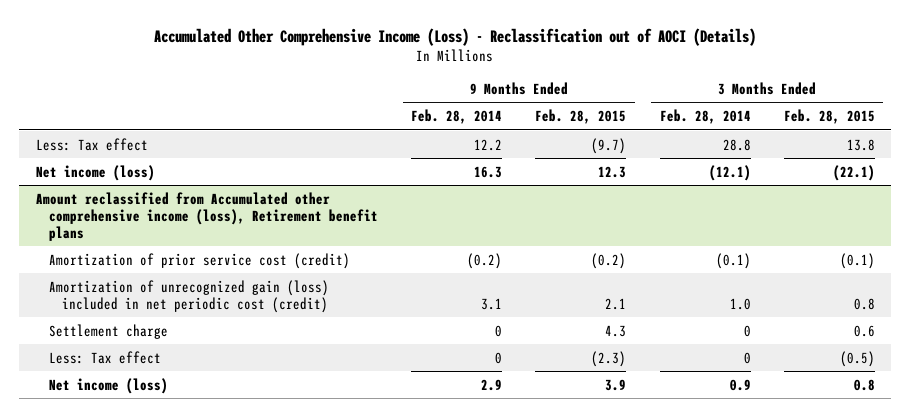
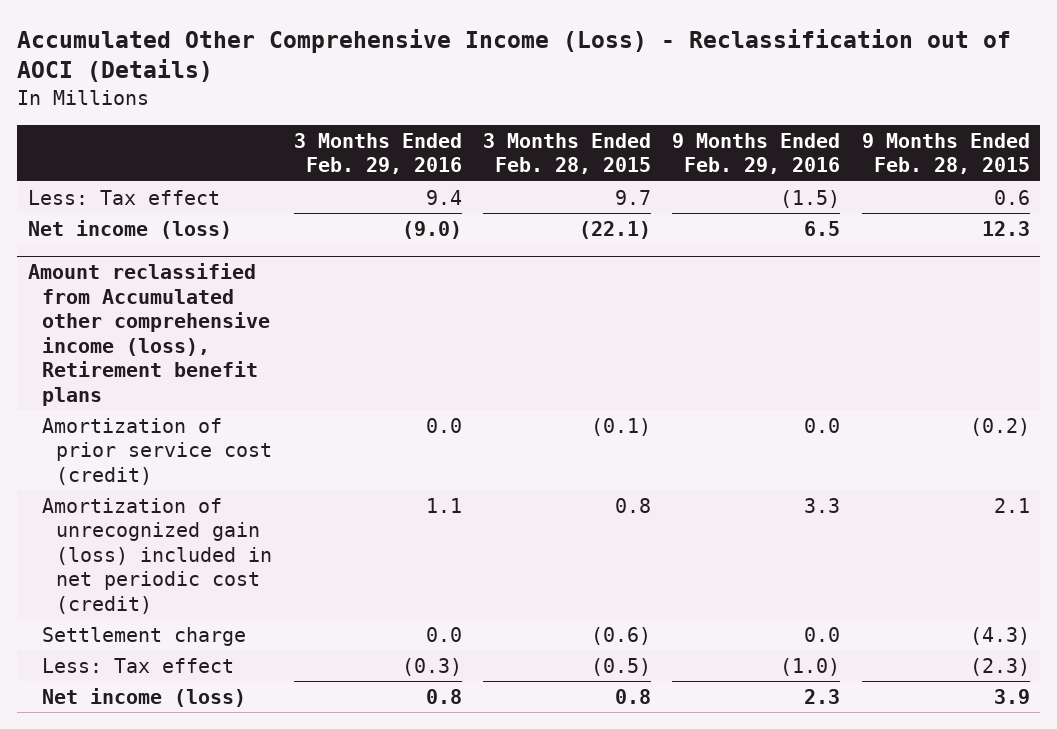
[411,109,503,125] Feb. 28, 2014 -> none
[659,109,751,125] Feb. 28, 2014 -> none
none -> [293,132,462,175] 3 Months Ended Feb. 29, 2016
none -> [672,132,841,175] 9 Months Ended Feb. 29, 2016
[591,137,627,154] (9.7) -> [993,189,1030,205] 0.6
[846,138,875,151] 13.8 -> [615,189,652,205] 9.7
[605,324,627,337] 4.3 -> [969,626,1030,645] (4.3)
[853,324,875,337] 0.6 -> [591,626,652,645] (0.6)

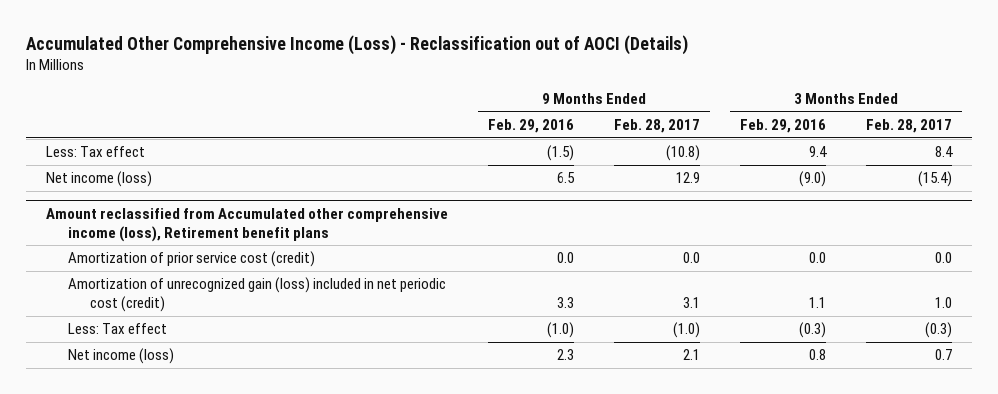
[483,132,652,175] 3 Months Ended Feb. 28, 2015 -> none
[861,132,1030,175] 9 Months Ended Feb. 28, 2015 -> none
none -> [614,118,701,133] Feb. 28, 2017
none -> [865,118,952,133] Feb. 28, 2017
[42,626,247,646] Settlement charge -> none

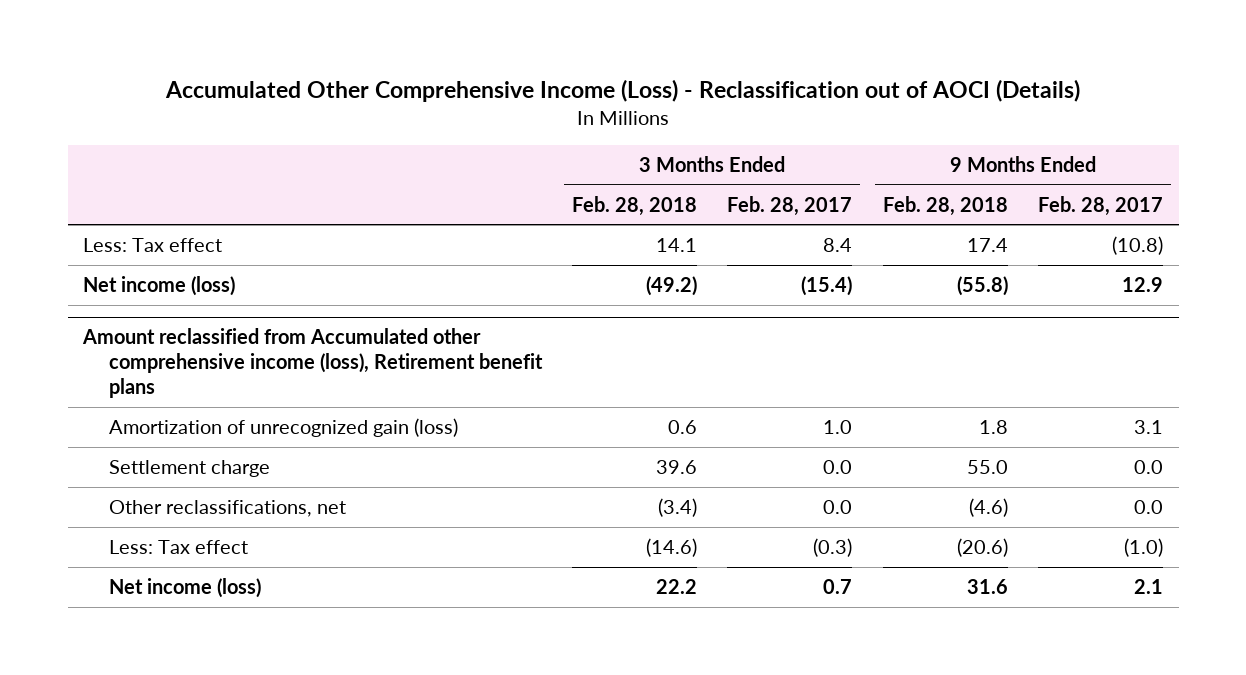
[488,118,575,133] Feb. 29, 2016 -> none
[739,118,826,133] Feb. 29, 2016 -> none
none -> [571,195,697,216] Feb. 28, 2018
none -> [882,195,1008,216] Feb. 28, 2018
[68,251,316,268] Amortization of prior service cost (credit) -> none
[68,277,447,313] Amortization of unrecognized gain (loss) included in net periodic cost (credit) -> [108,418,458,438] Amortization of unrecognized gain (loss)
none -> [108,460,270,478] Settlement charge
none -> [108,500,346,518] Other reclassifications, net

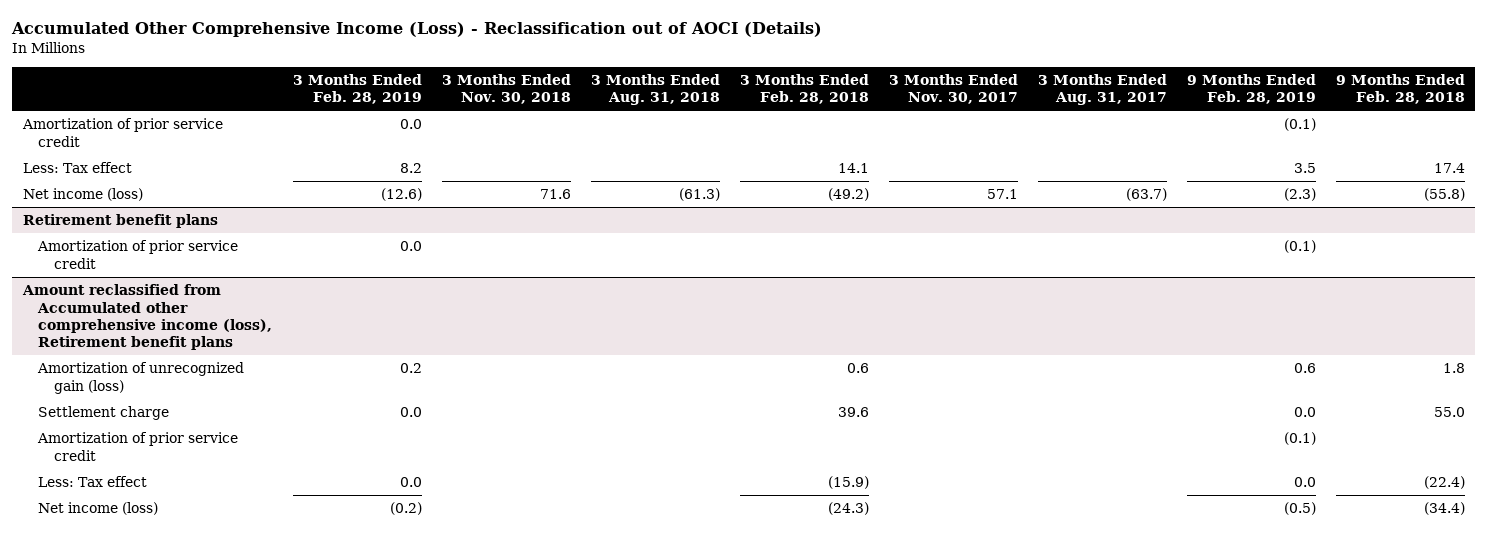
[727,195,853,216] Feb. 28, 2017 -> none
[1038,195,1164,216] Feb. 28, 2017 -> none
none -> [292,73,422,105] 3 Months Ended Feb. 28, 2019
none -> [441,73,571,105] 3 Months Ended Nov. 30, 2018
none -> [590,73,720,106] 3 Months Ended Aug. 31, 2018
none -> [889,73,1019,105] 3 Months Ended Nov. 30, 2017
none -> [1038,73,1168,106] 3 Months Ended Aug. 31, 2017
none -> [1187,73,1317,105] 9 Months Ended Feb. 28, 2019
none -> [21,118,223,147] Amortization of prior service credit
none -> [22,214,218,229] Retirement benefit plans
none -> [37,240,239,269] Amortization of prior service credit
[108,500,346,518] Other reclassifications, net -> none
none -> [37,432,239,461] Amortization of prior service credit
[645,538,697,558] (14.6) -> [827,476,869,490] (15.9)
[956,538,1008,558] (20.6) -> [1424,476,1466,490] (22.4)
[655,579,697,595] 22.2 -> [827,502,869,516] (24.3)
[966,579,1008,595] 31.6 -> [1424,502,1466,516] (34.4)

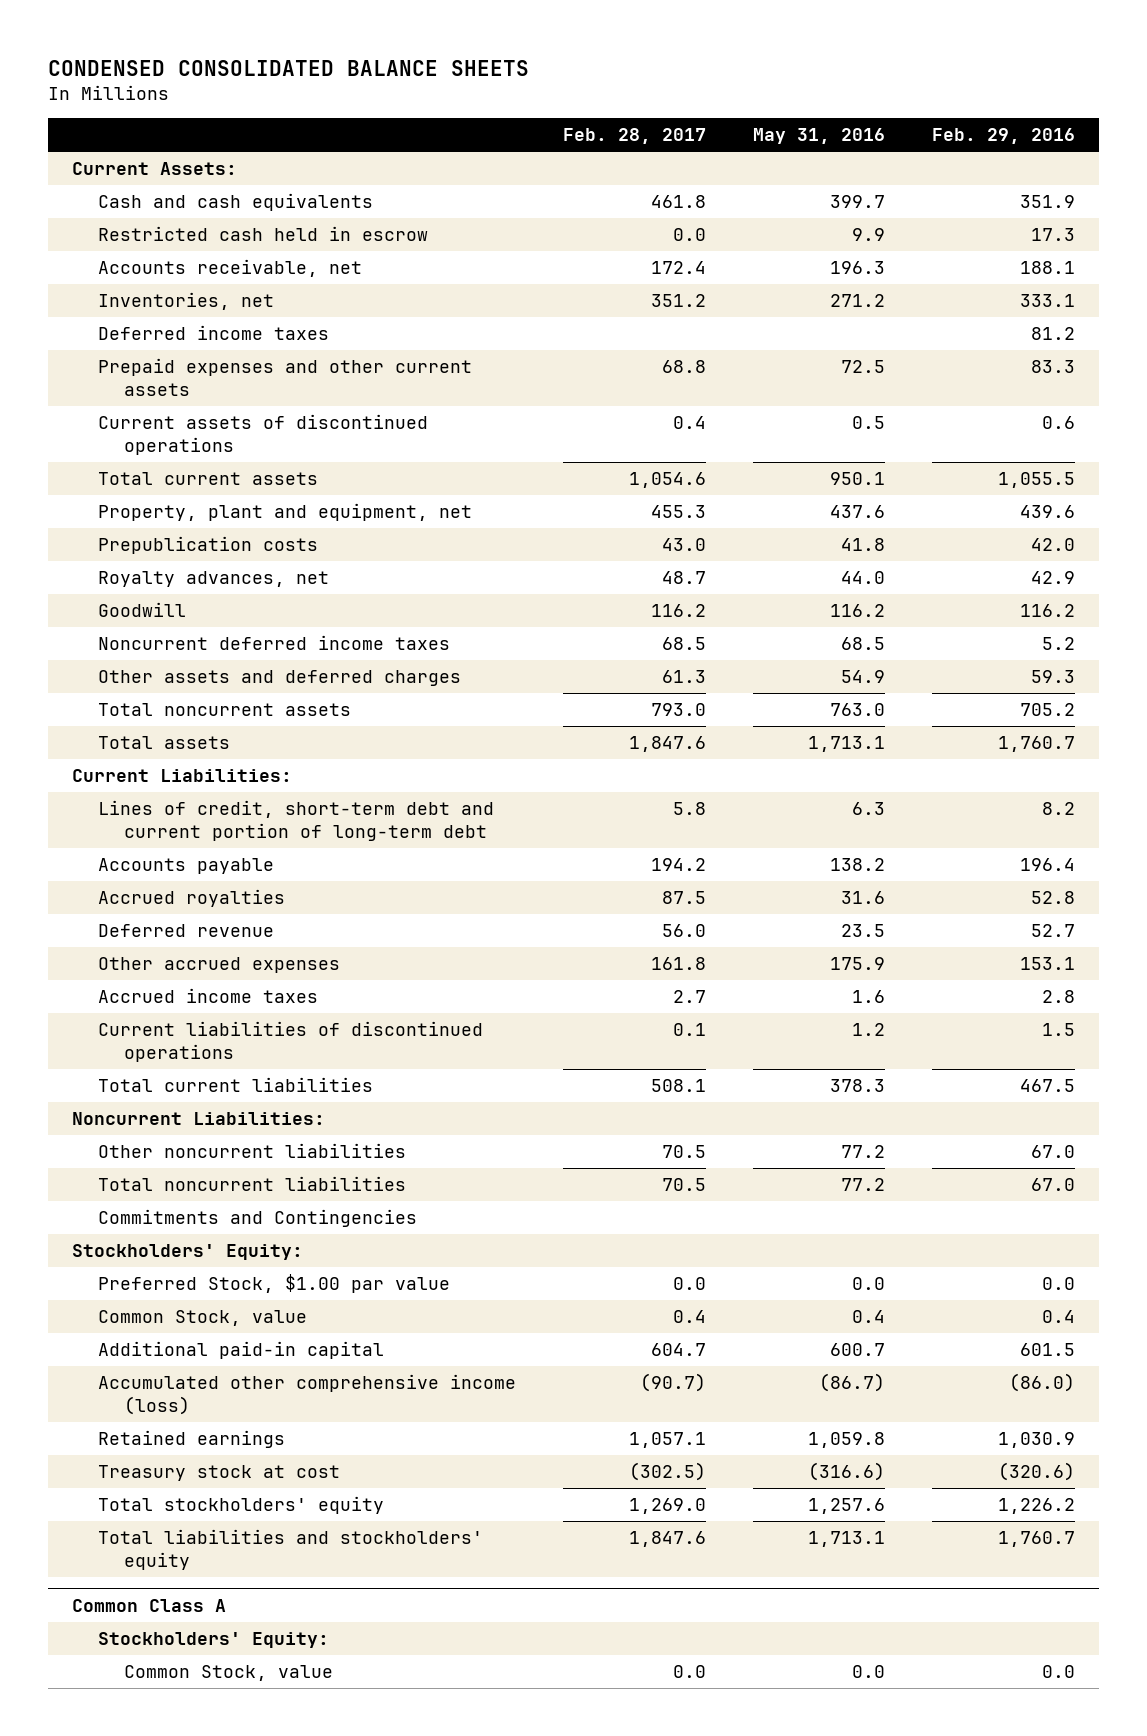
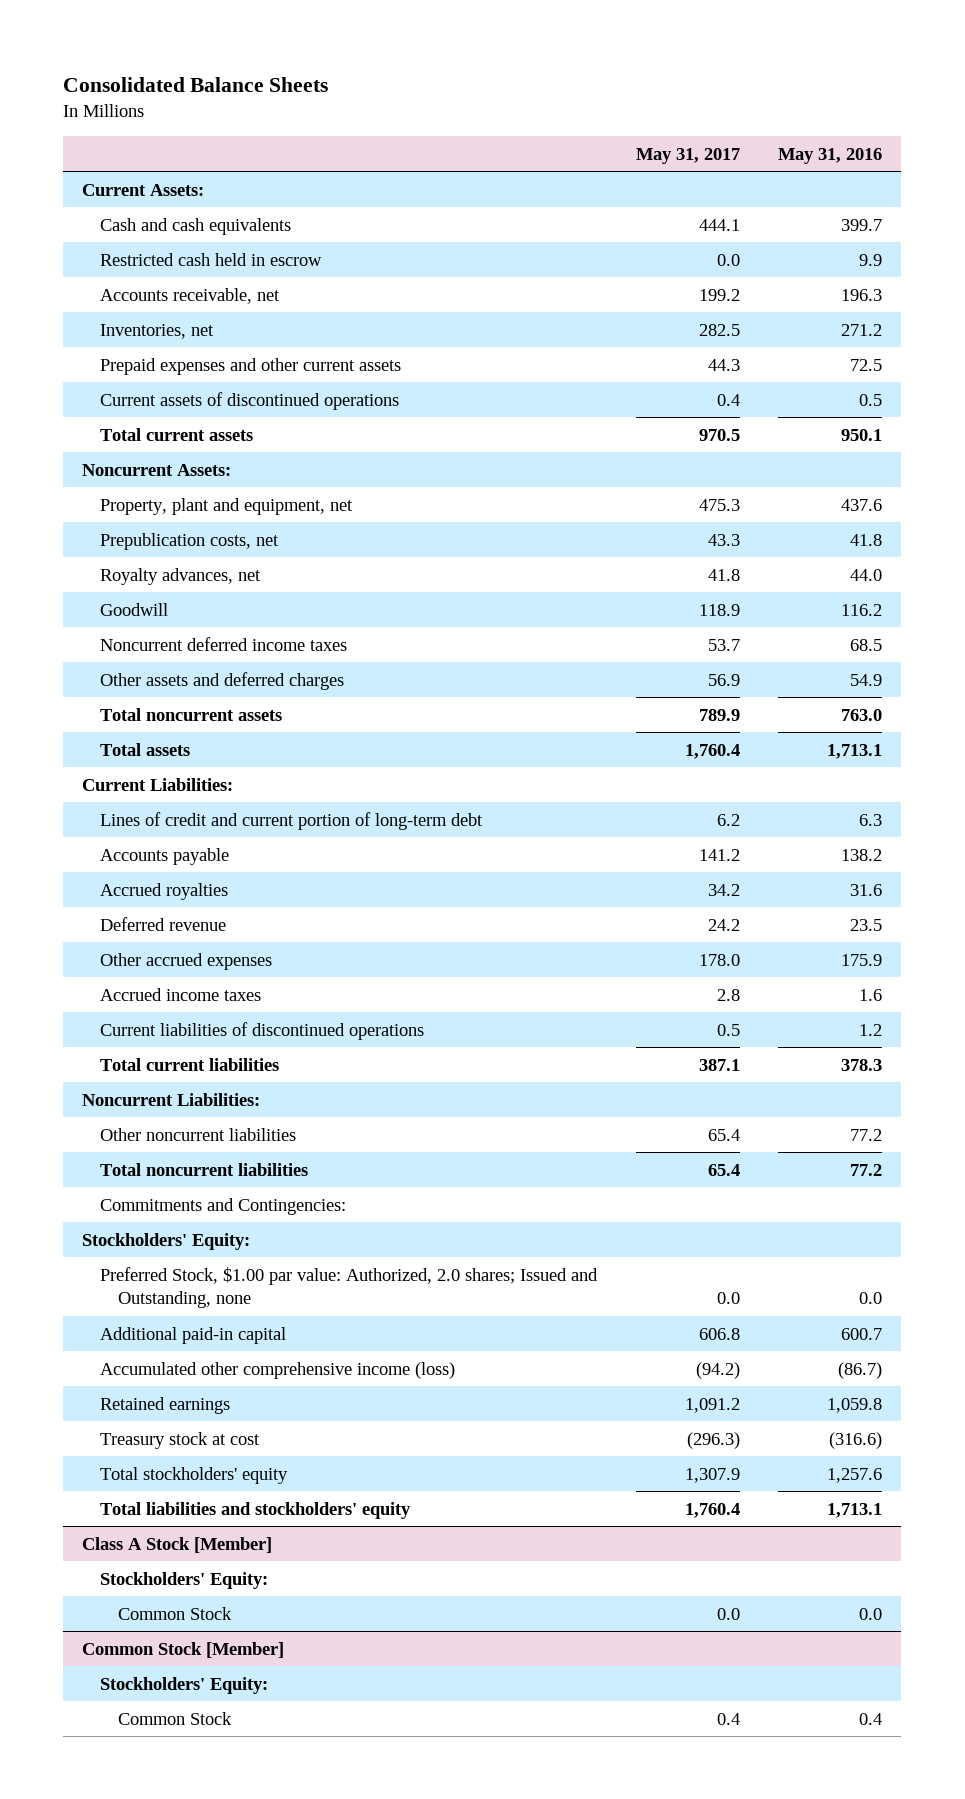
[48,59,530,76] CONDENSED CONSOLIDATED BALANCE SHEETS -> [63,77,329,93] Consolidated Balance Sheets
[562,127,706,144] Feb. 28, 2017 -> none
[932,127,1076,144] Feb. 29, 2016 -> none
none -> [635,147,740,164] May 31, 2017
[97,325,329,341] Deferred income taxes -> none
none -> [82,463,232,476] Noncurrent Assets:
[97,536,318,555] Prepublication costs -> [100,532,280,550] Prepublication costs, net
[97,800,494,841] Lines of credit, short-term debt and current portion of long-term debt -> [100,811,484,830] Lines of credit and current portion of long-term debt
[97,1209,417,1228] Commitments and Contingencies -> [100,1197,347,1215] Commitments and Contingencies:
[97,1310,307,1327] Common Stock, value -> none
[97,1274,450,1294] Preferred Stock, $1.00 par value -> [100,1266,599,1309] Preferred Stock, $1.00 par value: Authorized, 2.0 shares; Issued and Outstanding, none
[71,1598,226,1612] Common Class A -> [82,1536,273,1553] Class A Stock [Member]
[123,1665,333,1682] Common Stock, value -> [117,1606,232,1620] Common Stock
none -> [82,1641,285,1658] Common Stock [Member]
none -> [100,1676,269,1694] Stockholders' Equity:
none -> [117,1711,232,1725] Common Stock

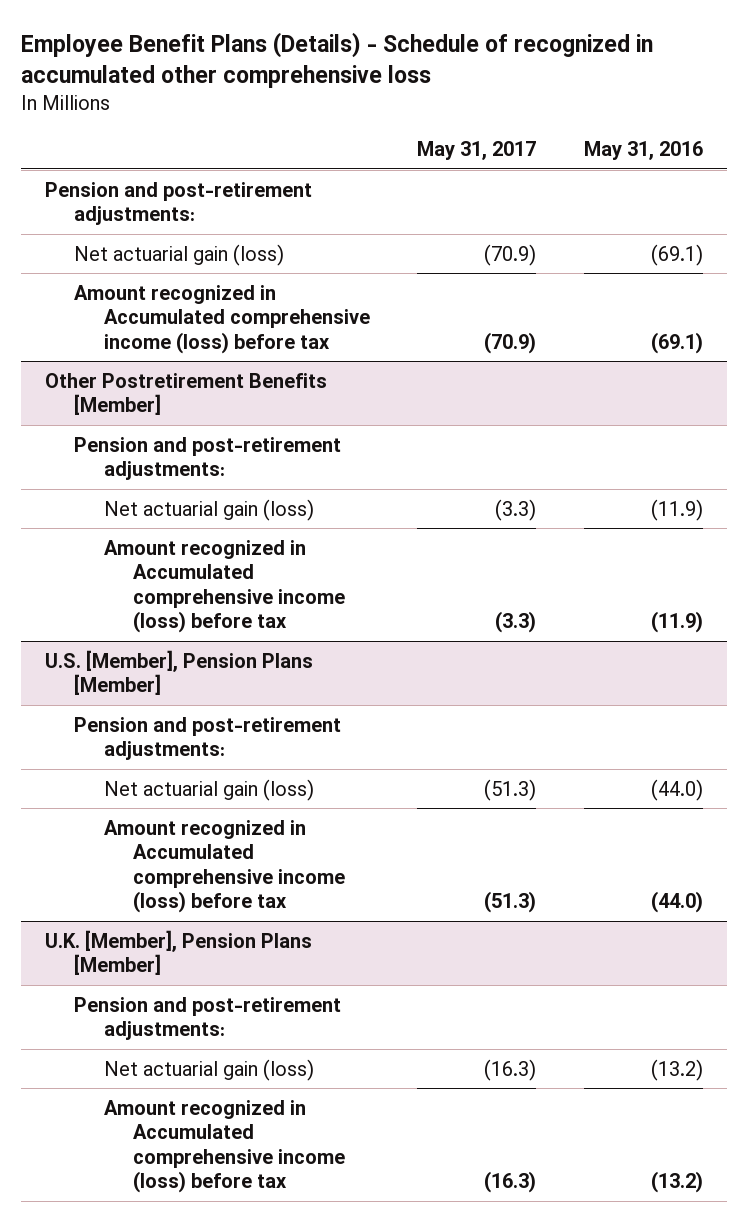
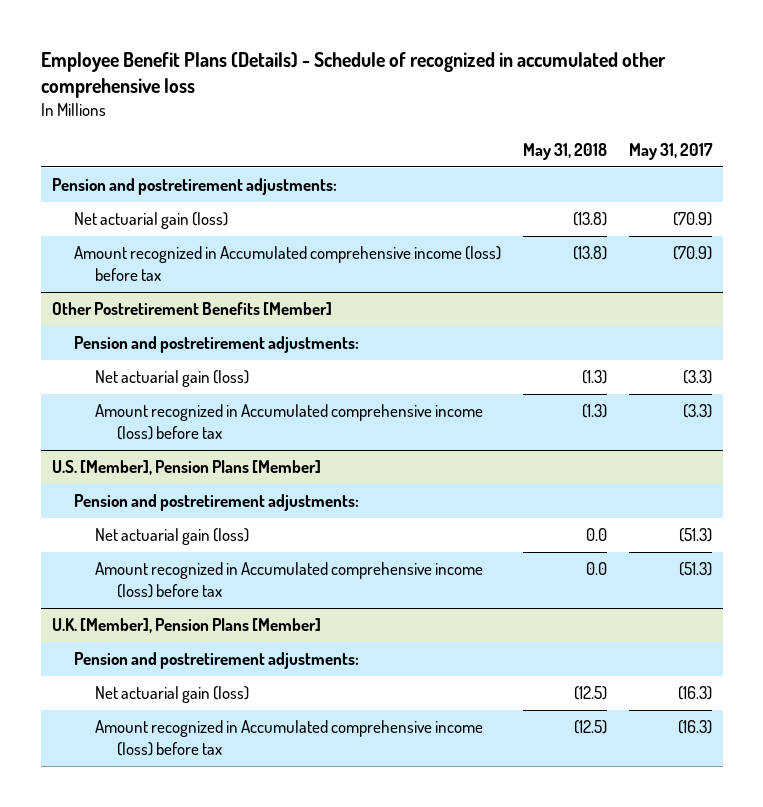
[583,141,703,161] May 31, 2016 -> none
none -> [522,142,607,160] May 31, 2018
[44,181,312,226] Pension and post-retirement adjustments: -> [51,178,337,196] Pension and postretirement adjustments:
[74,436,342,481] Pension and post-retirement adjustments: -> [73,336,359,354] Pension and postretirement adjustments:
[74,716,342,761] Pension and post-retirement adjustments: -> [73,494,359,512] Pension and postretirement adjustments:
[74,996,342,1041] Pension and post-retirement adjustments: -> [73,652,359,670] Pension and postretirement adjustments:

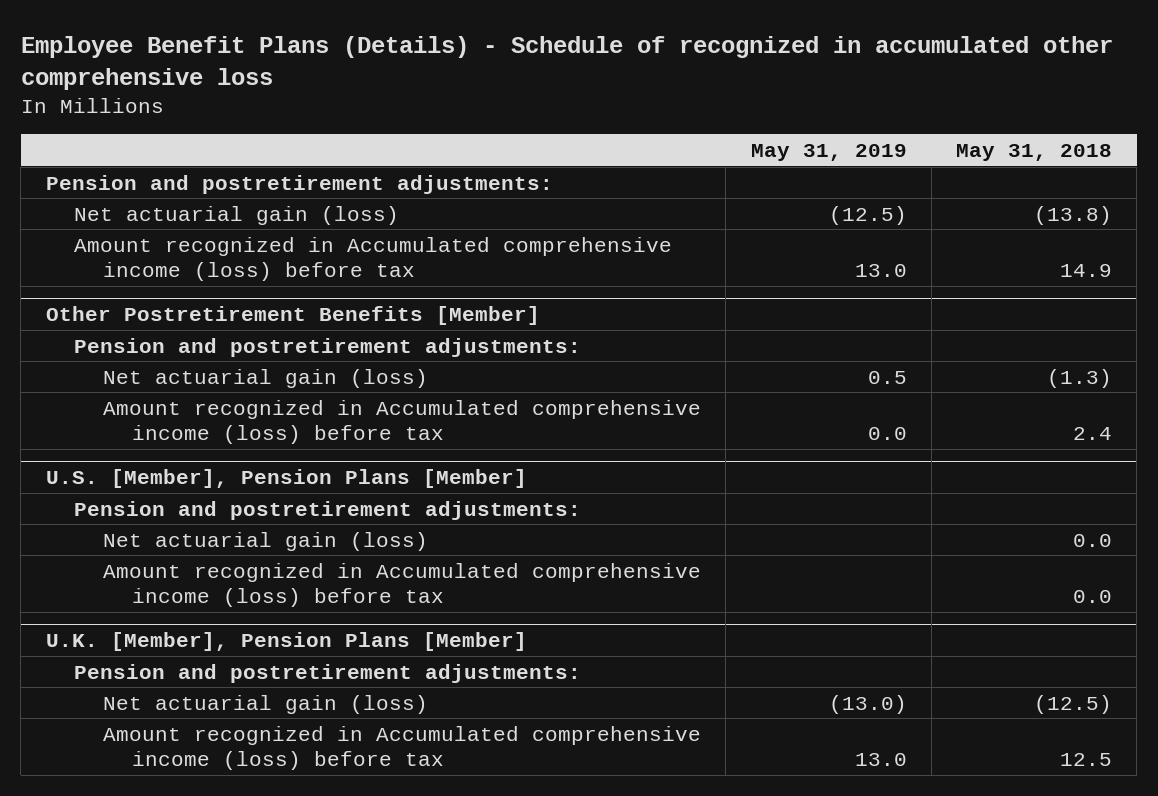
[628,142,713,160] May 31, 2017 -> none
none -> [750,143,907,161] May 31, 2019
[572,246,607,261] (13.8) -> [1060,264,1113,278] 14.9
[581,404,607,419] (1.3) -> [1073,427,1113,441] 2.4
[573,720,607,735] (12.5) -> [1060,753,1113,767] 12.5

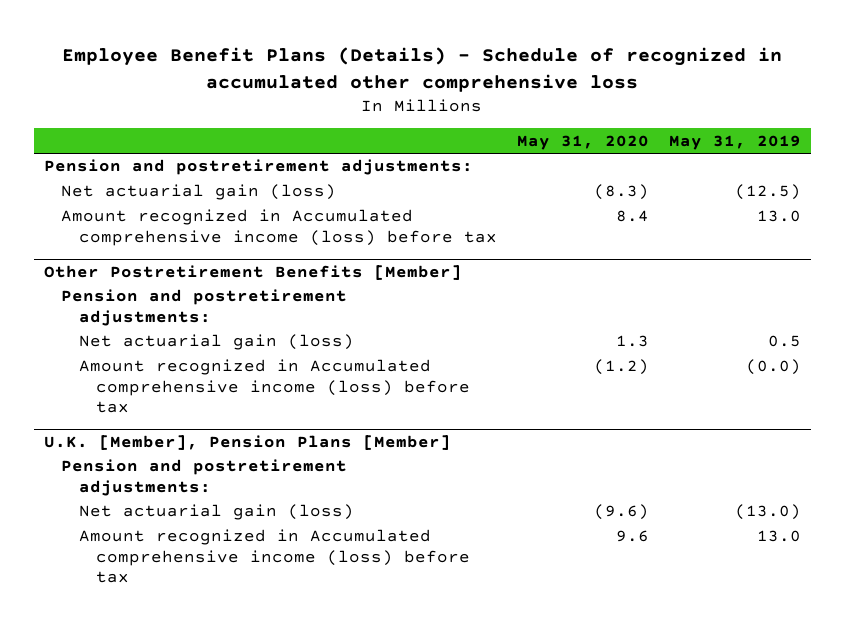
[956,143,1113,161] May 31, 2018 -> none
none -> [516,134,649,150] May 31, 2020
[45,469,527,489] U.S. [Member], Pension Plans [Member] -> none
[74,500,582,520] Pension and postretirement adjustments: -> none
[103,531,429,551] Net actuarial gain (loss) -> none
[103,562,702,608] Amount recognized in Accumulated comprehensive income (loss) before tax -> none
[867,427,907,441] 0.0 -> [745,359,801,376] (0.0)

